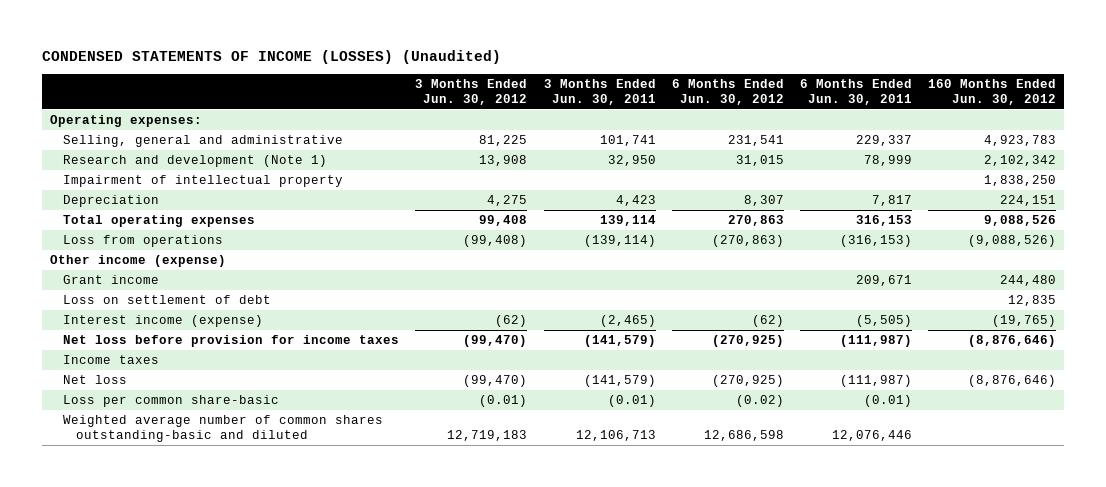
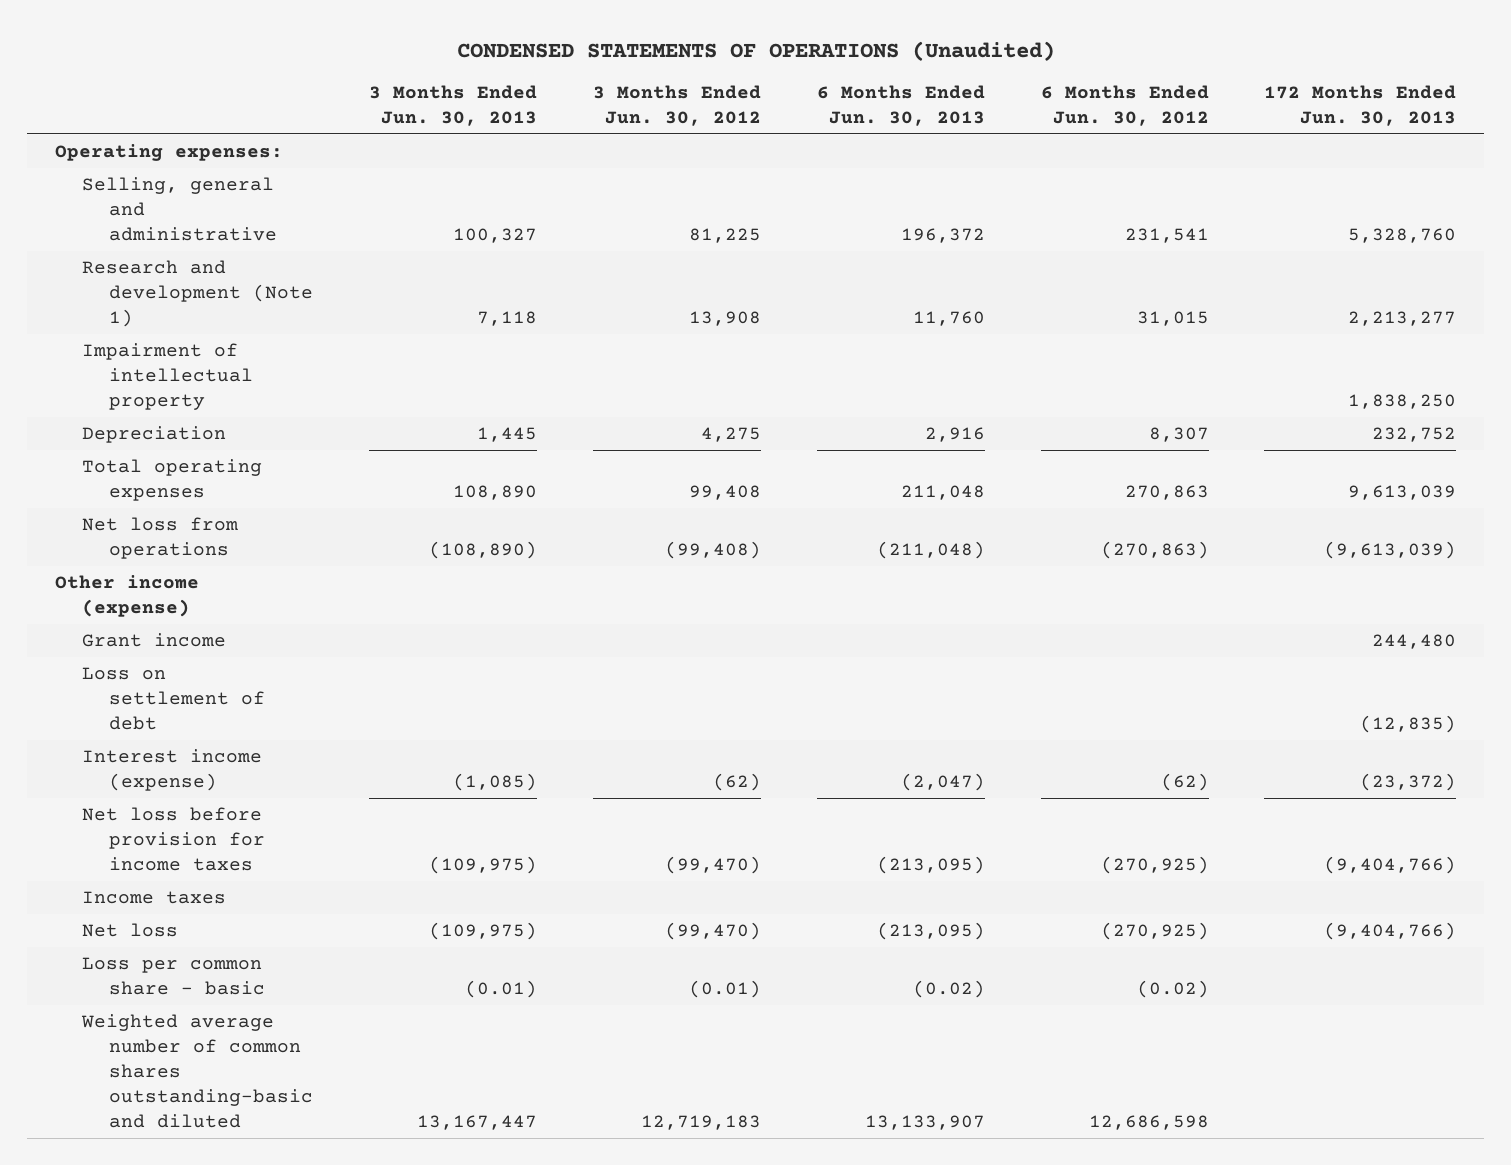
[41,50,501,65] CONDENSED STATEMENTS OF INCOME (LOSSES) (Unaudited) -> [456,40,1055,61] CONDENSED STATEMENTS OF OPERATIONS (Unaudited)
[543,79,656,106] 3 Months Ended Jun. 30, 2011 -> none
[800,79,913,106] 6 Months Ended Jun. 30, 2011 -> none
[928,79,1057,106] 160 Months Ended Jun. 30, 2012 -> none
none -> [368,85,537,127] 3 Months Ended Jun. 30, 2013
none -> [816,85,985,127] 6 Months Ended Jun. 30, 2013
none -> [1264,85,1457,127] 172 Months Ended Jun. 30, 2013
[63,235,224,248] Loss from operations -> [81,516,238,559] Net loss from operations
[63,395,280,408] Loss per common share-basic -> [81,956,265,995] Loss per common share - basic

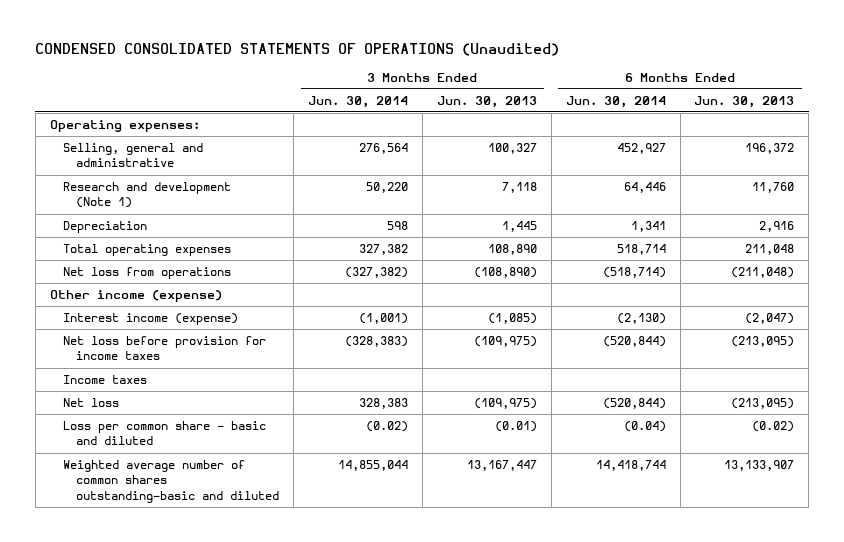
[456,40,1055,61] CONDENSED STATEMENTS OF OPERATIONS (Unaudited) -> [35,42,560,56] CONDENSED CONSOLIDATED STATEMENTS OF OPERATIONS (Unaudited)
[592,85,761,127] 3 Months Ended Jun. 30, 2012 -> none
[1040,85,1209,127] 6 Months Ended Jun. 30, 2012 -> none
[1264,85,1457,127] 172 Months Ended Jun. 30, 2013 -> none
none -> [308,95,409,108] Jun. 30, 2014
none -> [565,95,666,108] Jun. 30, 2014
[81,342,253,411] Impairment of intellectual property -> none
[81,632,226,647] Grant income -> none
[81,666,265,731] Loss on settlement of debt -> none
[81,956,265,995] Loss per common share - basic -> [62,421,266,446] Loss per common share - basic and diluted

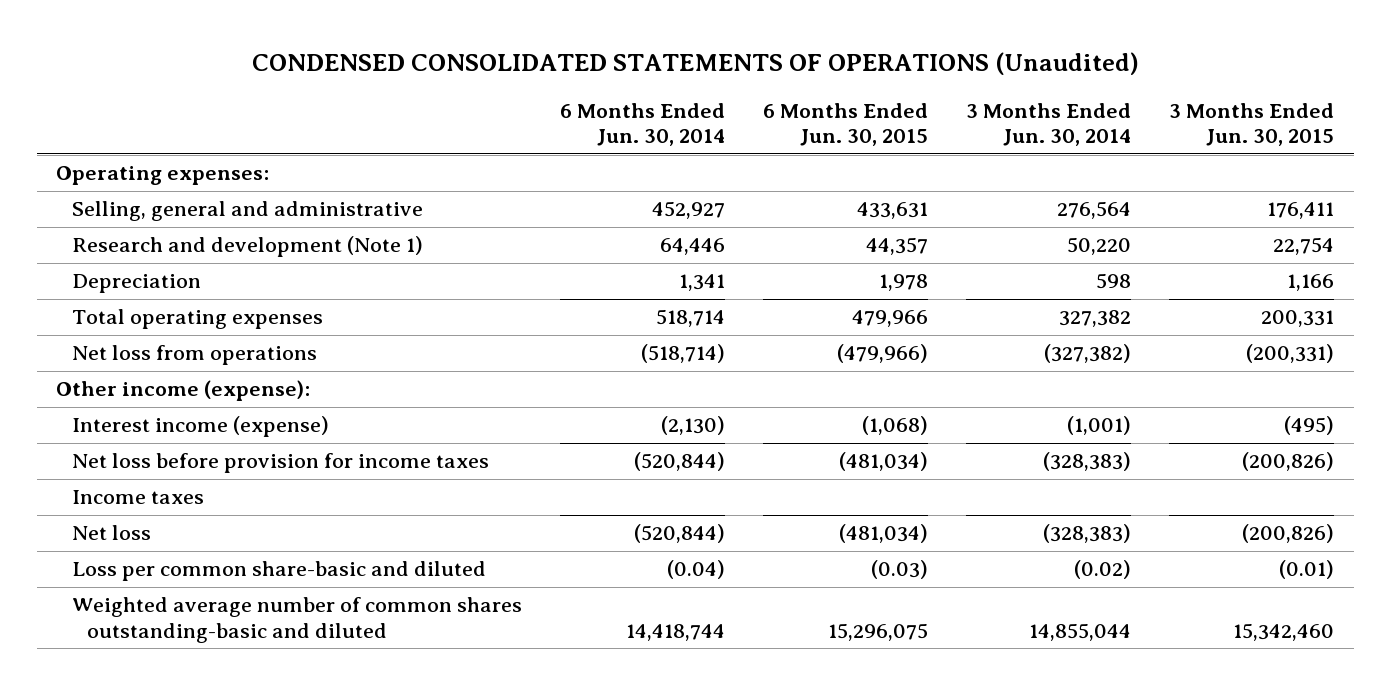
[436,95,537,108] Jun. 30, 2013 -> none
[694,95,795,108] Jun. 30, 2013 -> none
none -> [763,102,929,146] 6 Months Ended Jun. 30, 2015
none -> [1169,102,1335,146] 3 Months Ended Jun. 30, 2015
[49,290,222,303] Other income (expense) -> [56,380,311,402] Other income (expense):
[359,398,409,410] 328,383 -> [1043,524,1132,544] (328,383)
[62,421,266,446] Loss per common share - basic and diluted -> [71,561,486,582] Loss per common share-basic and diluted

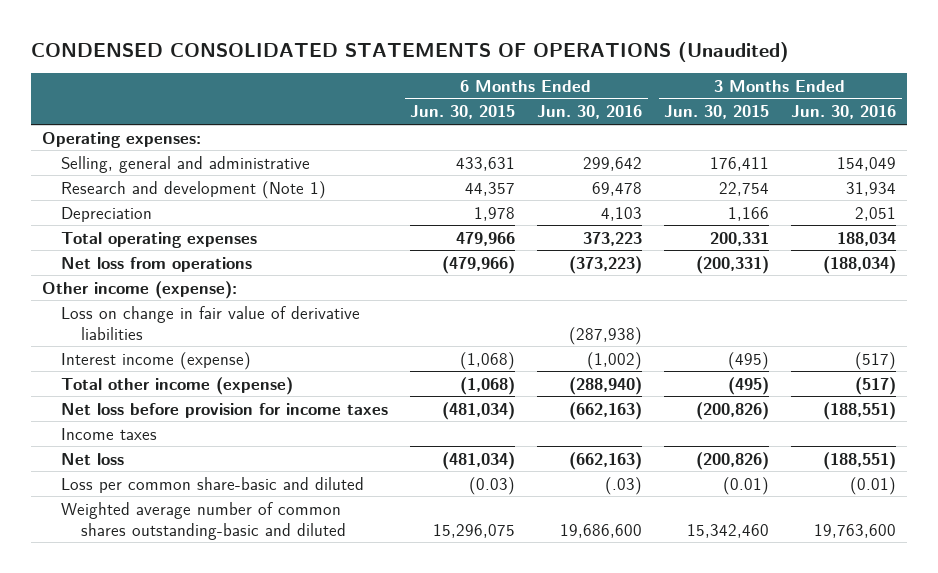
[559,102,725,146] 6 Months Ended Jun. 30, 2014 -> none
[966,102,1132,146] 3 Months Ended Jun. 30, 2014 -> none
none -> [537,105,643,120] Jun. 30, 2016
none -> [791,105,897,120] Jun. 30, 2016
none -> [61,305,361,340] Loss on change in fair value of derivative liabilities
none -> [61,376,294,395] Total other income (expense)

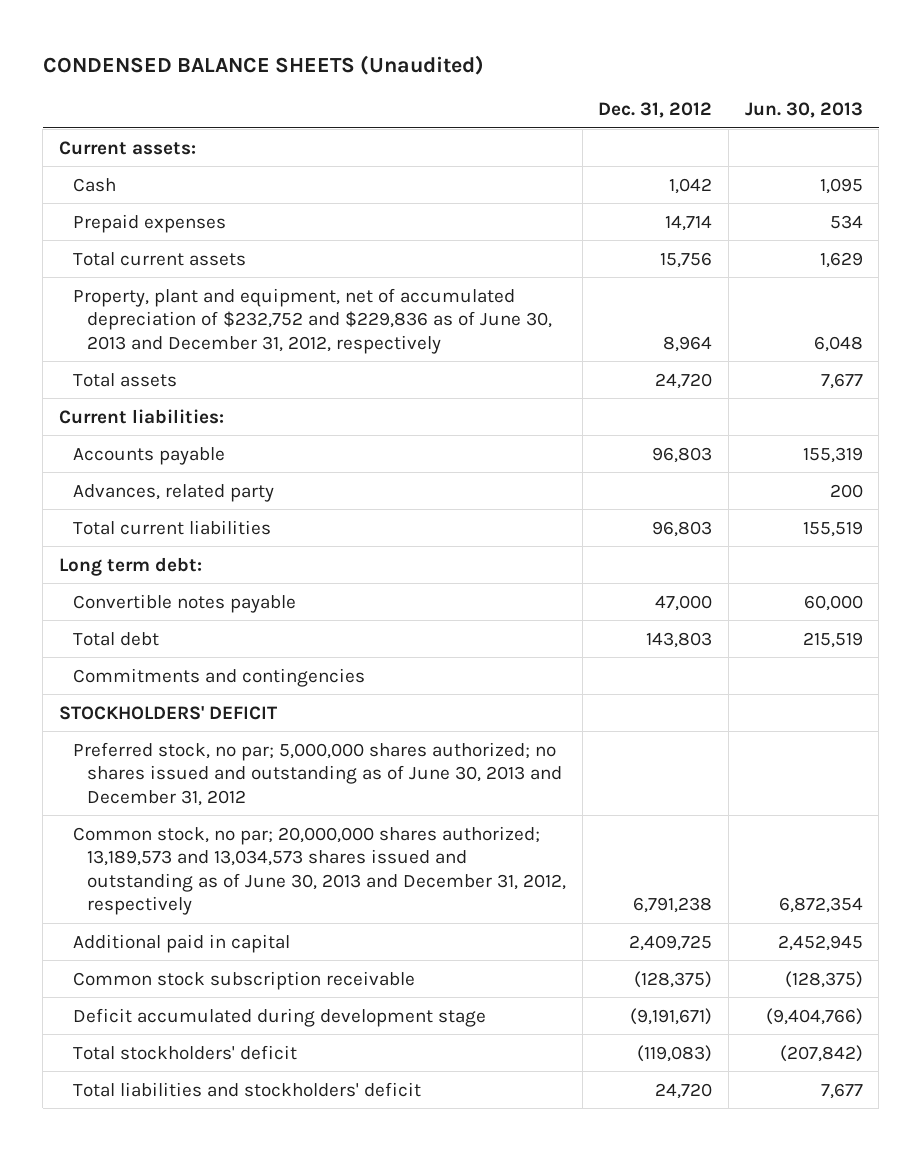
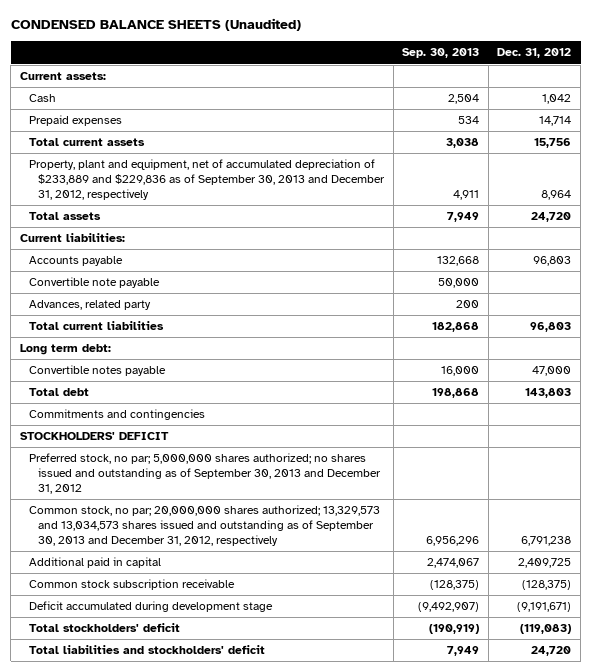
[744,102,863,119] Jun. 30, 2013 -> none
none -> [402,48,480,59] Sep. 30, 2013
[72,287,553,354] Property, plant and equipment, net of accumulated depreciation of $232,752 and $229,836 as of June 30, 2013 and December 31, 2012, respectively -> [28,159,385,200] Property, plant and equipment, net of accumulated depreciation of $233,889 and $229,836 as of September 30, 2013 and December 31, 2012, respectively
none -> [28,277,160,289] Convertible note payable
[72,741,563,806] Preferred stock, no par; 5,000,000 shares authorized; no shares issued and outstanding as of June 30, 2013 and December 31, 2012 -> [28,453,381,494] Preferred stock, no par; 5,000,000 shares authorized; no shares issued and outstanding as of September 30, 2013 and December 31, 2012
[72,825,567,915] Common stock, no par; 20,000,000 shares authorized; 13,189,573 and 13,034,573 shares issued and outstanding as of June 30, 2013 and December 31, 2012, respectively -> [28,505,380,546] Common stock, no par; 20,000,000 shares authorized; 13,329,573 and 13,034,573 shares issued and outstanding as of September 30, 2013 and December 31, 2012, respectively

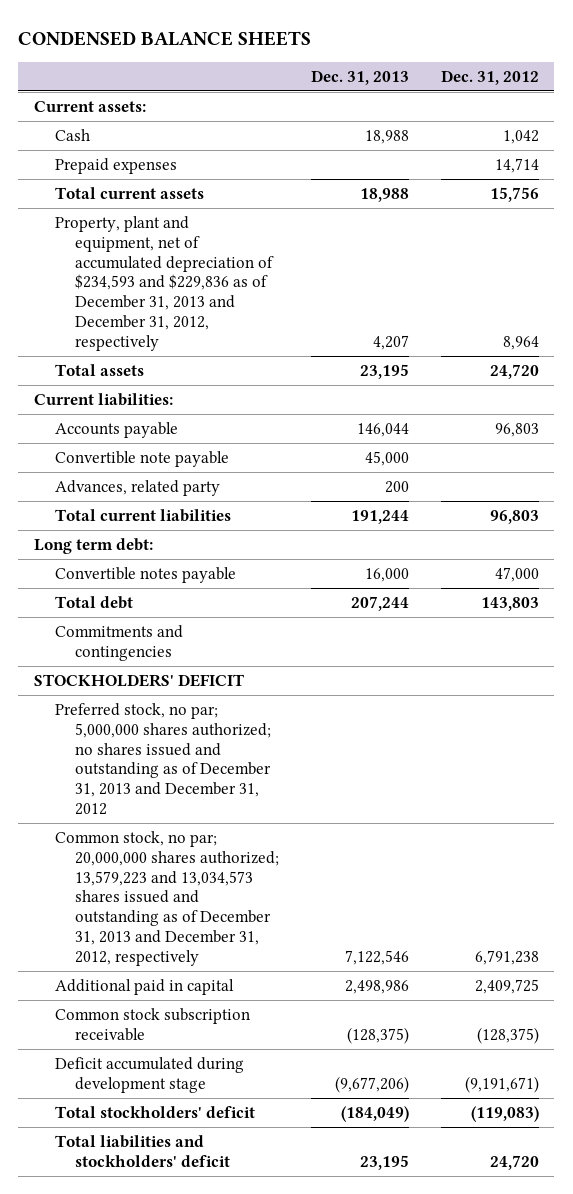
[10,18,301,32] CONDENSED BALANCE SHEETS (Unaudited) -> [18,30,312,46] CONDENSED BALANCE SHEETS
[402,48,480,59] Sep. 30, 2013 -> none
none -> [310,69,409,85] Dec. 31, 2013
[28,159,385,200] Property, plant and equipment, net of accumulated depreciation of $233,889 and $229,836 as of September 30, 2013 and December 31, 2012, respectively -> [54,216,275,351] Property, plant and equipment, net of accumulated depreciation of $234,593 and $229,836 as of December 31, 2013 and December 31, 2012, respectively
[28,453,381,494] Preferred stock, no par; 5,000,000 shares authorized; no shares issued and outstanding as of September 30, 2013 and December 31, 2012 -> [54,703,272,815] Preferred stock, no par; 5,000,000 shares authorized; no shares issued and outstanding as of December 31, 2013 and December 31, 2012
[28,505,380,546] Common stock, no par; 20,000,000 shares authorized; 13,329,573 and 13,034,573 shares issued and outstanding as of September 30, 2013 and December 31, 2012, respectively -> [54,831,280,966] Common stock, no par; 20,000,000 shares authorized; 13,579,223 and 13,034,573 shares issued and outstanding as of December 31, 2013 and December 31, 2012, respectively

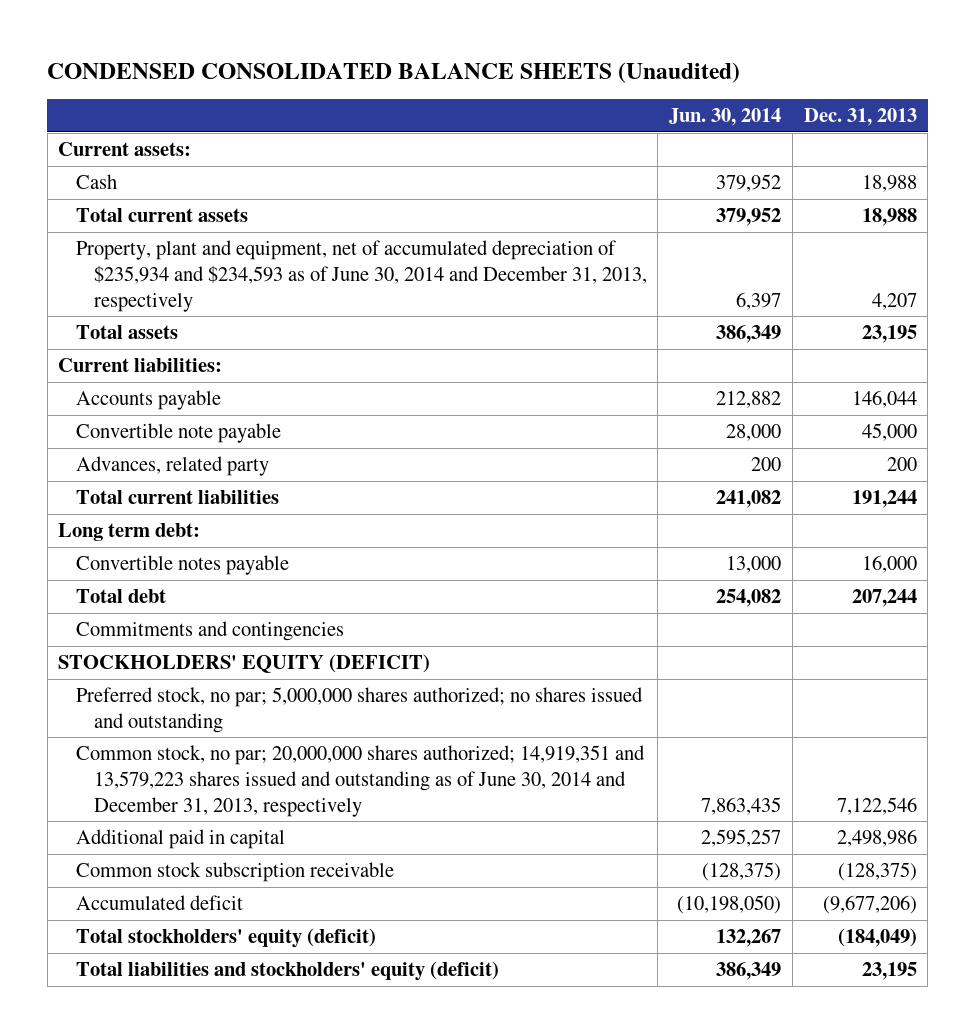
[18,30,312,46] CONDENSED BALANCE SHEETS -> [47,61,741,83] CONDENSED CONSOLIDATED BALANCE SHEETS (Unaudited)
[440,69,539,85] Dec. 31, 2012 -> none
none -> [669,108,782,127] Jun. 30, 2014
[54,158,177,175] Prepaid expenses -> none
[54,216,275,351] Property, plant and equipment, net of accumulated depreciation of $234,593 and $229,836 as of December 31, 2013 and December 31, 2012, respectively -> [76,240,647,312] Property, plant and equipment, net of accumulated depreciation of $235,934 and $234,593 as of June 30, 2014 and December 31, 2013, respectively
[34,674,245,688] STOCKHOLDERS' DEFICIT -> [58,654,431,674] STOCKHOLDERS' EQUITY (DEFICIT)
[54,703,272,815] Preferred stock, no par; 5,000,000 shares authorized; no shares issued and outstanding as of December 31, 2013 and December 31, 2012 -> [76,687,644,733] Preferred stock, no par; 5,000,000 shares authorized; no shares issued and outstanding
[54,831,280,966] Common stock, no par; 20,000,000 shares authorized; 13,579,223 and 13,034,573 shares issued and outstanding as of December 31, 2013 and December 31, 2012, respectively -> [76,745,646,817] Common stock, no par; 20,000,000 shares authorized; 14,919,351 and 13,579,223 shares issued and outstanding as of June 30, 2014 and December 31, 2013, respectively
[54,1057,244,1093] Deficit accumulated during development stage -> [76,895,244,911] Accumulated deficit
[54,1106,255,1119] Total stockholders' deficit -> [76,928,377,949] Total stockholders' equity (deficit)
[54,1135,231,1167] Total liabilities and stockholders' deficit -> [76,961,500,982] Total liabilities and stockholders' equity (deficit)

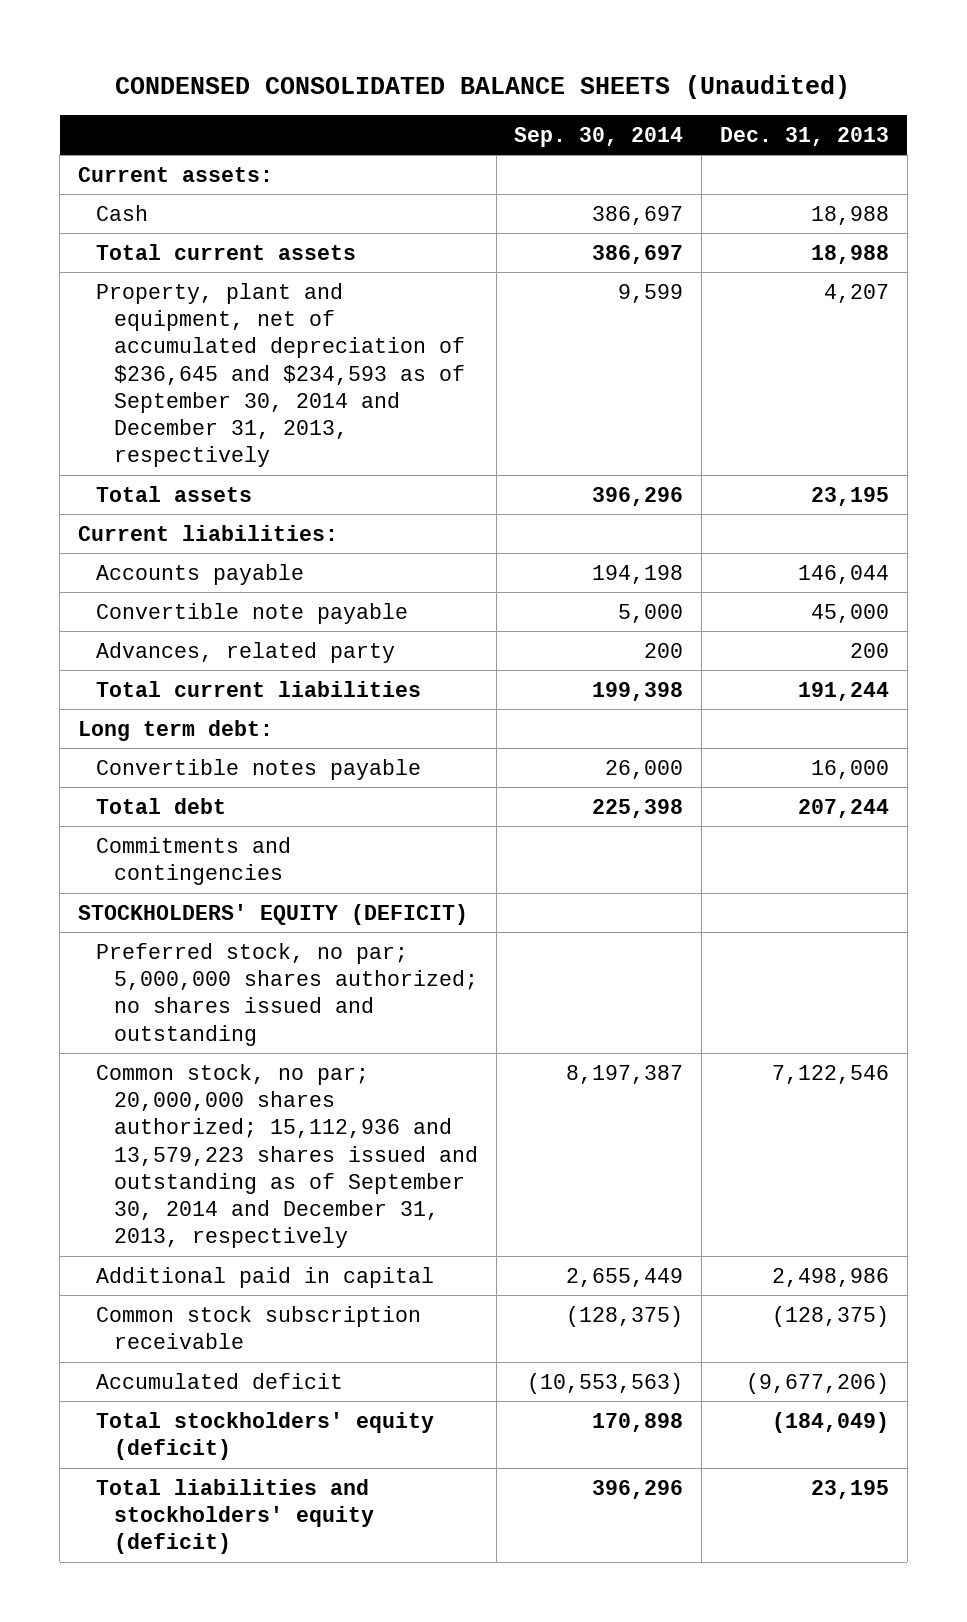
[669,108,782,127] Jun. 30, 2014 -> none
none -> [514,126,684,147] Sep. 30, 2014
[76,240,647,312] Property, plant and equipment, net of accumulated depreciation of $235,934 and $234,593 as of June 30, 2014 and December 31, 2013, respectively -> [95,282,465,468] Property, plant and equipment, net of accumulated depreciation of $236,645 and $234,593 as of September 30, 2014 and December 31, 2013, respectively
[76,745,646,817] Common stock, no par; 20,000,000 shares authorized; 14,919,351 and 13,579,223 shares issued and outstanding as of June 30, 2014 and December 31, 2013, respectively -> [95,1063,478,1249] Common stock, no par; 20,000,000 shares authorized; 15,112,936 and 13,579,223 shares issued and outstanding as of September 30, 2014 and December 31, 2013, respectively

